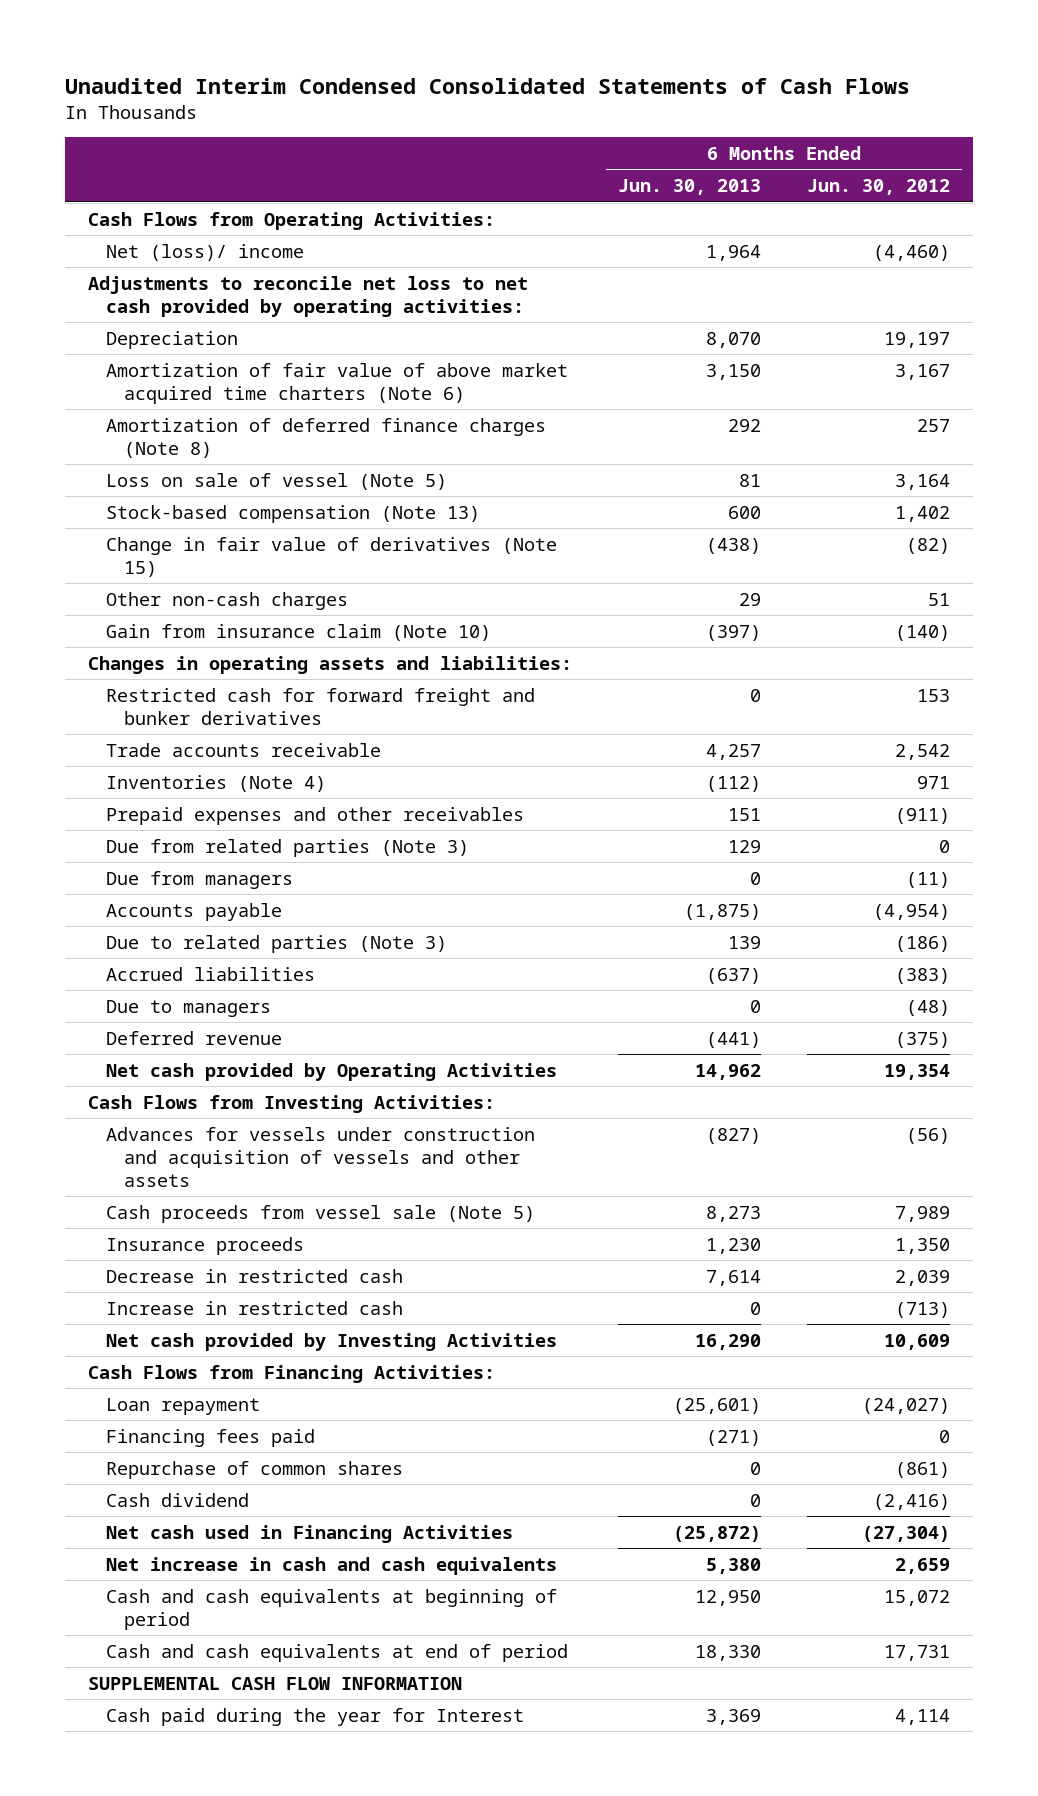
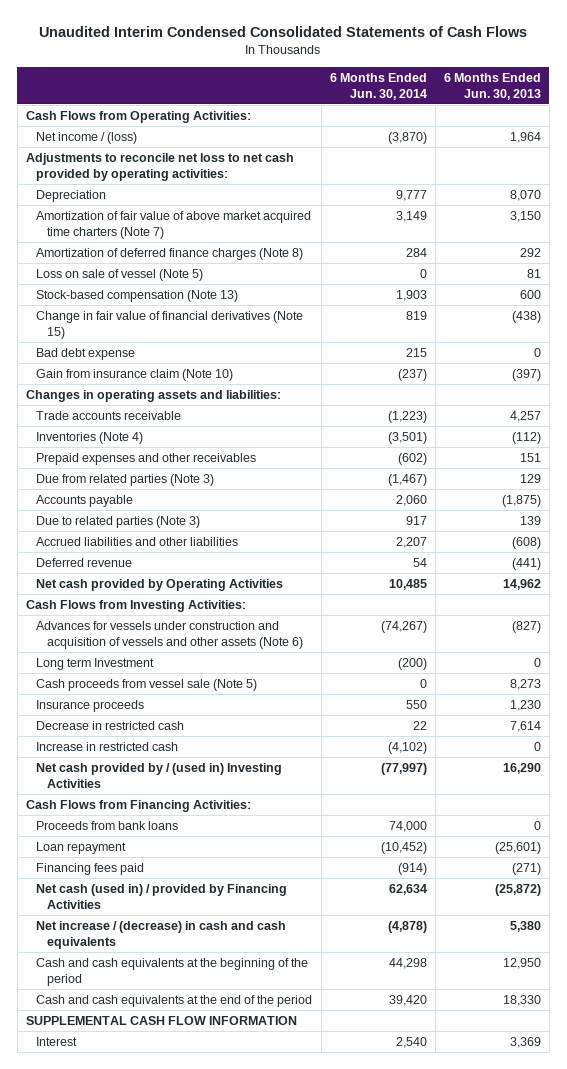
[806,179,950,196] Jun. 30, 2012 -> none
none -> [329,72,427,101] 6 Months Ended Jun. 30, 2014
[105,243,304,261] Net (loss)/ income -> [36,131,138,144] Net income / (loss)
[105,362,568,404] Amortization of fair value of above market acquired time charters (Note 6) -> [36,210,312,239] Amortization of fair value of above market acquired time charters (Note 7)
[105,591,348,610] Other non-cash charges -> none
[105,536,557,577] Change in fair value of derivatives (Note 15) -> [36,310,304,339] Change in fair value of financial derivatives (Note 15)
none -> [36,347,136,360] Bad debt expense
[105,687,535,725] Restricted cash for forward freight and bunker derivatives -> none
[105,870,293,889] Due from managers -> none
[105,999,271,1017] Due to managers -> none
[105,966,315,981] Accrued liabilities -> [36,536,239,546] Accrued liabilities and other liabilities
[705,967,761,984] (637) -> [511,536,541,549] (608)
[105,1126,535,1187] Advances for vessels under construction and acquisition of vessels and other assets -> [36,620,303,649] Advances for vessels under construction and acquisition of vessels and other assets (Note 6)
none -> [36,657,155,670] Long term Investment
[105,1332,557,1351] Net cash provided by Investing Activities -> [36,762,283,788] Net cash provided by / (used in) Investing Activities
none -> [36,820,179,830] Proceeds from bank loans
[105,1460,403,1479] Repurchase of common shares -> none
[105,1492,249,1507] Cash dividend -> none
[105,1524,513,1543] Net cash used in Financing Activities -> [36,883,288,909] Net cash (used in) / provided by Financing Activities
[105,1556,557,1575] Net increase in cash and cash equivalents -> [36,920,287,949] Net increase / (decrease) in cash and cash equivalents
[105,1588,557,1630] Cash and cash equivalents at beginning of period -> [36,957,309,986] Cash and cash equivalents at the beginning of the period
[105,1643,568,1662] Cash and cash equivalents at end of period -> [36,994,313,1007] Cash and cash equivalents at the end of the period
[105,1707,524,1726] Cash paid during the year for Interest -> [36,1036,78,1046] Interest

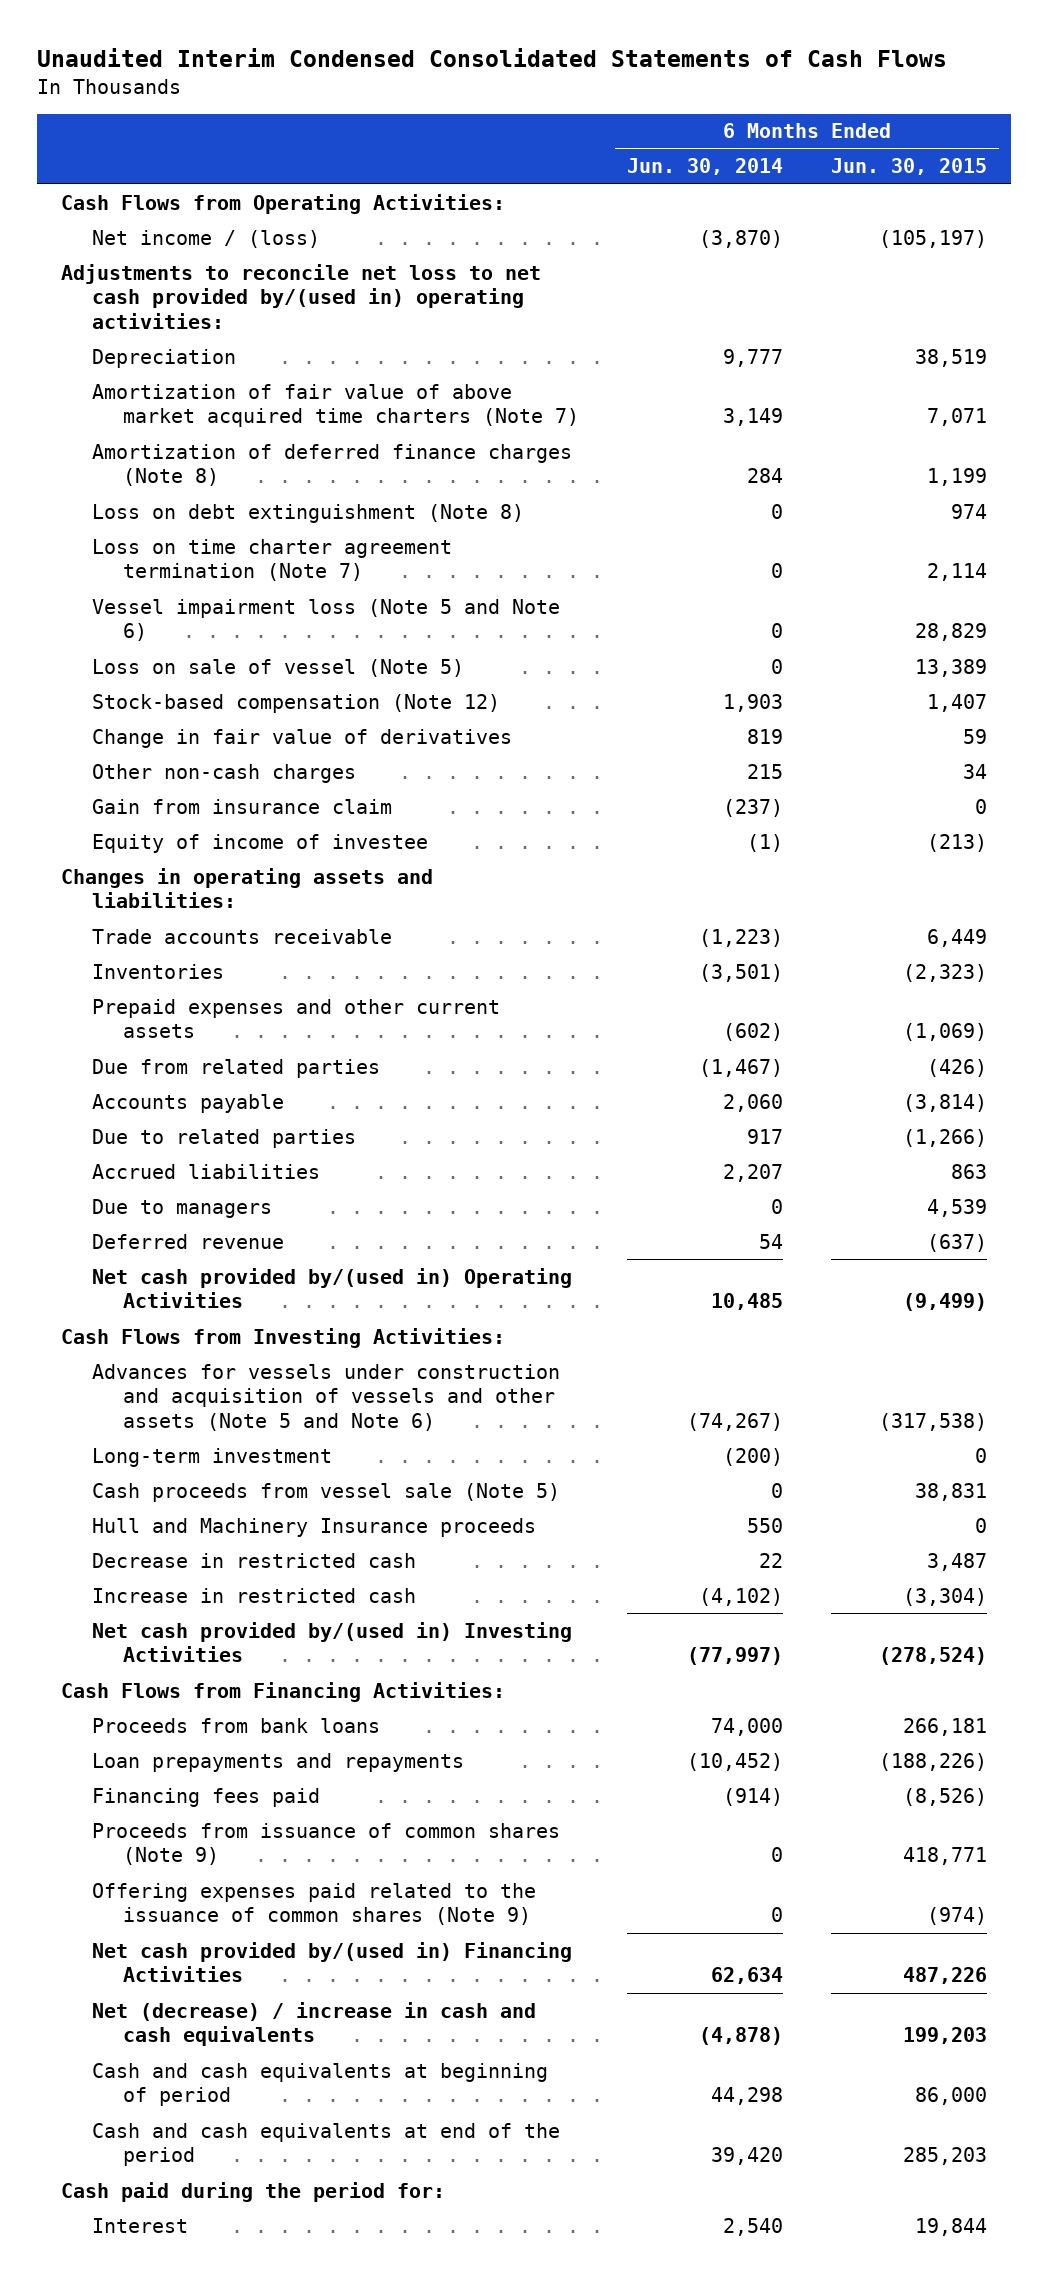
[443,72,541,101] 6 Months Ended Jun. 30, 2013 -> none
none -> [831,158,988,176] Jun. 30, 2015
[26,152,295,181] Adjustments to reconcile net loss to net cash provided by operating activities: -> [60,263,541,329] Adjustments to reconcile net loss to net cash provided by/(used in) operating activities:
none -> [91,503,524,523] Loss on debt extinguishment (Note 8)
none -> [91,538,452,582] Loss on time charter agreement termination (Note 7)
none -> [91,598,560,642] Vessel impairment loss (Note 5 and Note 6)
[36,289,239,302] Stock-based compensation (Note 13) -> [91,693,500,713] Stock-based compensation (Note 12)
[36,310,304,339] Change in fair value of financial derivatives (Note 15) -> [91,728,512,748] Change in fair value of derivatives
[36,347,136,360] Bad debt expense -> [91,763,356,783] Other non-cash charges
[36,368,234,381] Gain from insurance claim (Note 10) -> [91,798,392,814] Gain from insurance claim
none -> [91,833,428,853] Equity of income of investee
[36,431,144,444] Inventories (Note 4) -> [91,963,224,979] Inventories
[36,452,257,465] Prepaid expenses and other receivables -> [91,998,500,1039] Prepaid expenses and other current assets
[36,473,215,486] Due from related parties (Note 3) -> [91,1058,380,1078] Due from related parties
[36,515,201,528] Due to related parties (Note 3) -> [91,1128,356,1148] Due to related parties
[36,536,239,546] Accrued liabilities and other liabilities -> [91,1163,320,1179] Accrued liabilities
none -> [91,1198,272,1218] Due to managers
[36,578,284,591] Net cash provided by Operating Activities -> [91,1267,572,1309] Net cash provided by/(used in) Operating Activities
[36,620,303,649] Advances for vessels under construction and acquisition of vessels and other assets (Note 6) -> [91,1363,560,1431] Advances for vessels under construction and acquisition of vessels and other assets (Note 5 and Note 6)
[36,657,155,670] Long term Investment -> [91,1447,332,1467] Long-term investment
[36,699,145,712] Insurance proceeds -> [91,1517,536,1537] Hull and Machinery Insurance proceeds
[36,762,283,788] Net cash provided by / (used in) Investing Activities -> [91,1621,572,1663] Net cash provided by/(used in) Investing Activities
[36,841,127,854] Loan repayment -> [91,1752,464,1772] Loan prepayments and repayments
none -> [91,1822,560,1866] Proceeds from issuance of common shares (Note 9)
none -> [91,1882,536,1926] Offering expenses paid related to the issuance of common shares (Note 9)
[36,883,288,909] Net cash (used in) / provided by Financing Activities -> [91,1941,572,1983] Net cash provided by/(used in) Financing Activities
[36,920,287,949] Net increase / (decrease) in cash and cash equivalents -> [91,2001,536,2047] Net (decrease) / increase in cash and cash equivalents
[36,957,309,986] Cash and cash equivalents at the beginning of the period -> [91,2062,548,2107] Cash and cash equivalents at beginning of period
[36,994,313,1007] Cash and cash equivalents at the end of the period -> [91,2122,560,2167] Cash and cash equivalents at end of the period
[26,1015,298,1025] SUPPLEMENTAL CASH FLOW INFORMATION -> [60,2181,445,2202] Cash paid during the period for:

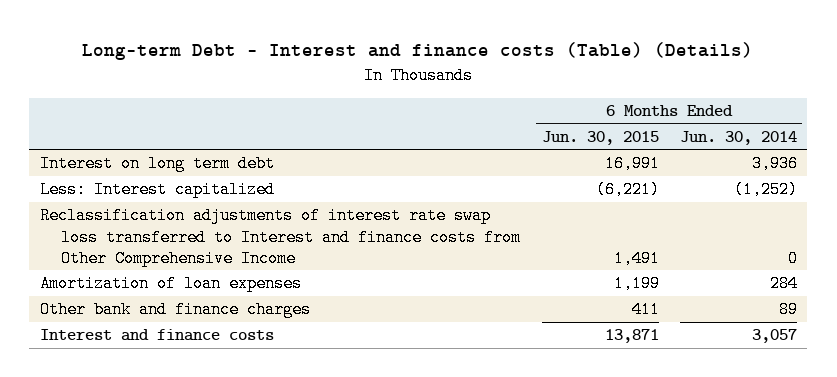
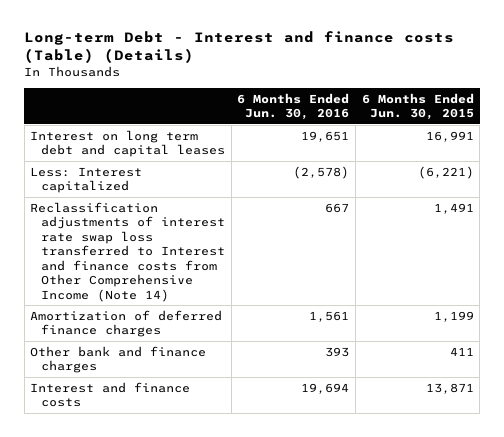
[679,130,797,145] Jun. 30, 2014 -> none
none -> [237,92,350,121] 6 Months Ended Jun. 30, 2016
[39,155,275,173] Interest on long term debt -> [30,129,225,158] Interest on long term debt and capital leases
[39,207,522,267] Reclassification adjustments of interest rate swap loss transferred to Interest and finance costs from Other Comprehensive Income -> [30,201,225,302] Reclassification adjustments of interest rate swap loss transferred to Interest and finance costs from Other Comprehensive Income (Note 14)
[39,275,302,293] Amortization of loan expenses -> [30,309,223,338] Amortization of deferred finance charges

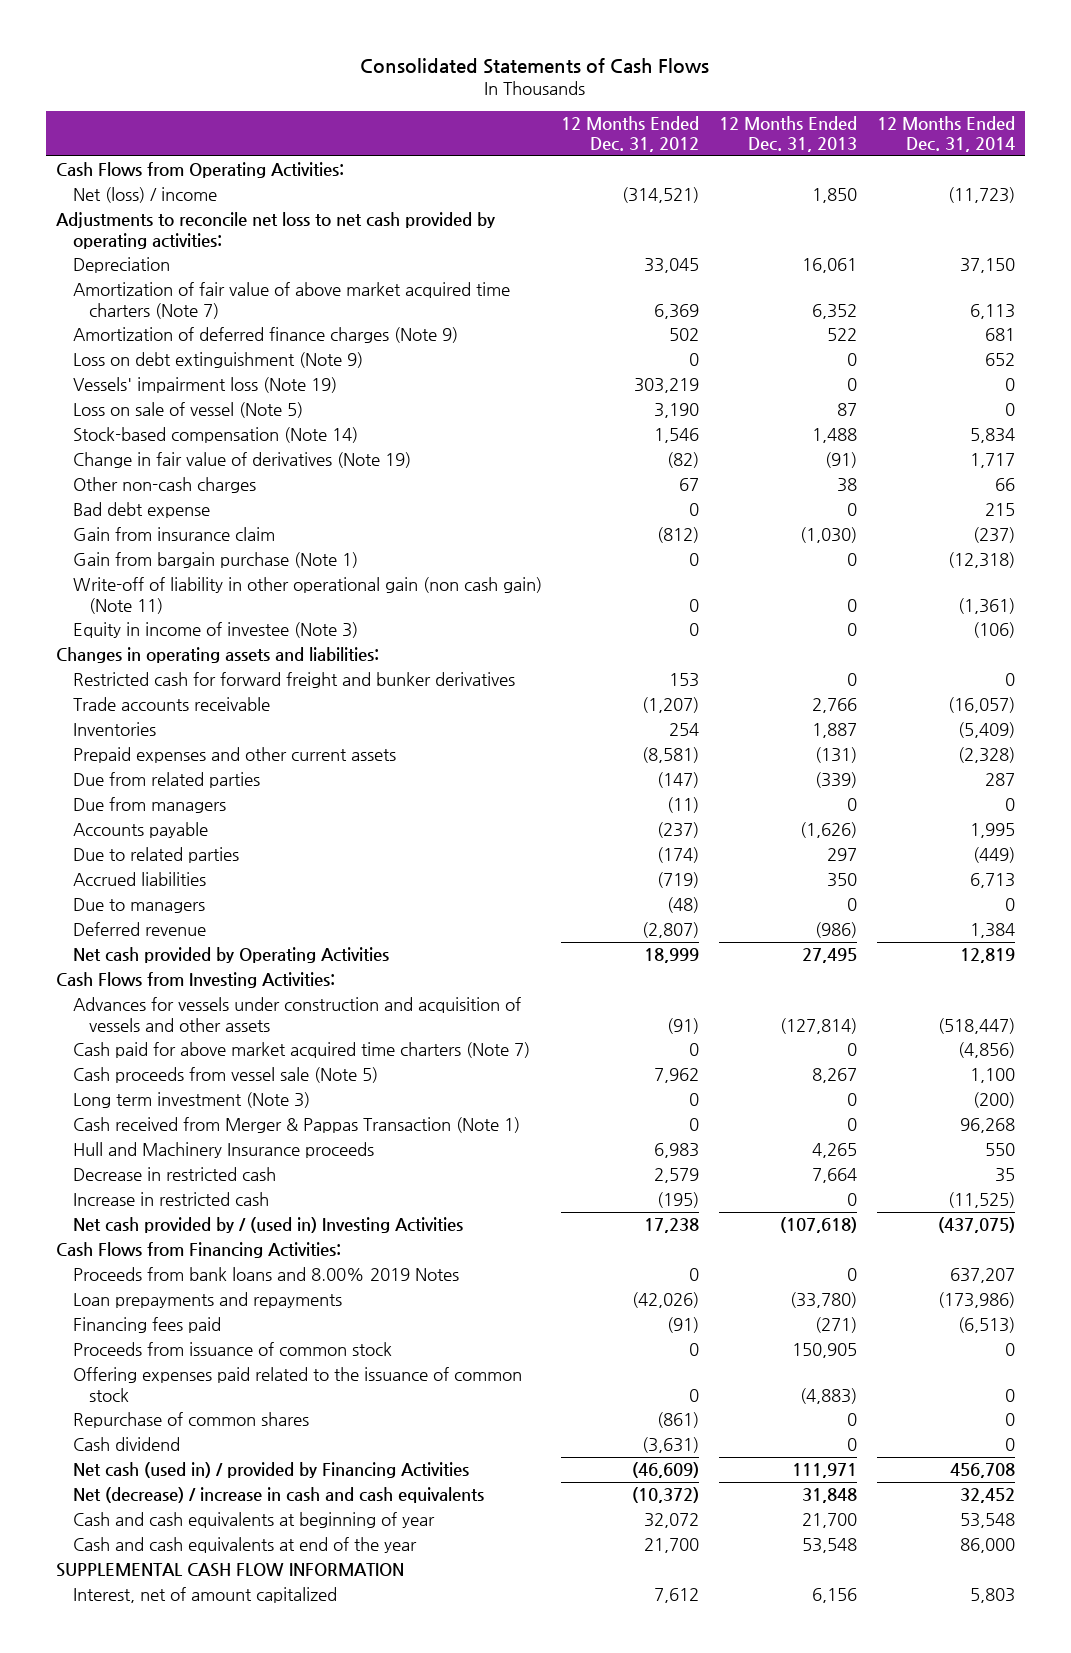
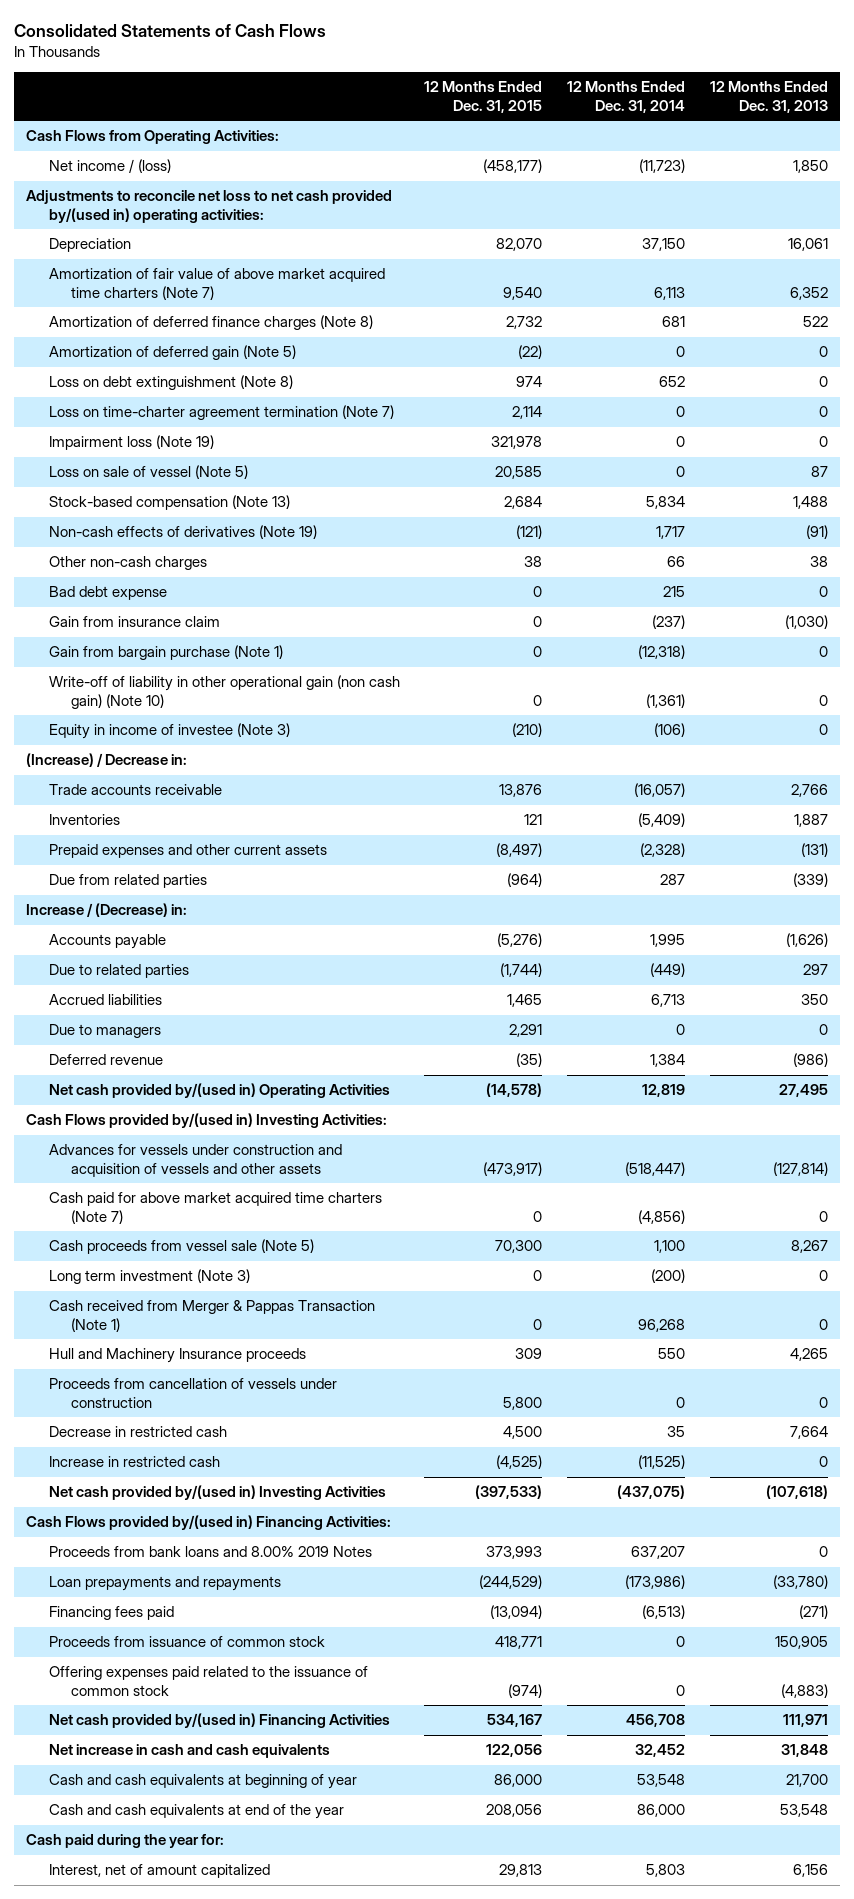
[561,115,700,153] 12 Months Ended Dec. 31, 2012 -> none
none -> [424,81,543,113] 12 Months Ended Dec. 31, 2015
[72,187,217,204] Net (loss) / income -> [48,159,171,174] Net income / (loss)
[55,212,495,249] Adjustments to reconcile net loss to net cash provided by operating activities: -> [26,190,393,223] Adjustments to reconcile net loss to net cash provided by/(used in) operating activities:
[72,327,458,344] Amortization of deferred finance charges (Note 9) -> [48,315,373,331] Amortization of deferred finance charges (Note 8)
none -> [48,345,296,361] Amortization of deferred gain (Note 5)
[72,352,363,369] Loss on debt extinguishment (Note 9) -> [48,375,293,391] Loss on debt extinguishment (Note 8)
none -> [48,405,394,421] Loss on time-charter agreement termination (Note 7)
[72,377,337,394] Vessels' impairment loss (Note 19) -> [48,435,214,451] Impairment loss (Note 19)
[72,427,358,444] Stock-based compensation (Note 14) -> [48,495,290,511] Stock-based compensation (Note 13)
[72,452,411,469] Change in fair value of derivatives (Note 19) -> [48,525,317,540] Non-cash effects of derivatives (Note 19)
[72,577,542,614] Write-off of liability in other operational gain (non cash gain) (Note 11) -> [48,675,400,709] Write-off of liability in other operational gain (non cash gain) (Note 10)
[55,647,379,664] Changes in operating assets and liabilities: -> none
[72,672,515,689] Restricted cash for forward freight and bunker derivatives -> none
none -> [26,753,188,768] (Increase) / Decrease in:
[72,797,226,814] Due from managers -> none
none -> [26,903,188,918] Increase / (Decrease) in:
[72,947,389,964] Net cash provided by Operating Activities -> [48,1083,390,1099] Net cash provided by/(used in) Operating Activities
[55,972,335,989] Cash Flows from Investing Activities: -> [26,1113,388,1129] Cash Flows provided by/(used in) Investing Activities:
none -> [48,1378,337,1408] Proceeds from cancellation of vessels under construction
[72,1217,463,1234] Net cash provided by / (used in) Investing Activities -> [48,1485,386,1501] Net cash provided by/(used in) Investing Activities
[55,1242,341,1259] Cash Flows from Financing Activities: -> [26,1515,392,1531] Cash Flows provided by/(used in) Financing Activities:
[72,1412,309,1429] Repurchase of common shares -> none
[72,1437,180,1452] Cash dividend -> none
[72,1462,469,1479] Net cash (used in) / provided by Financing Activities -> [48,1713,390,1729] Net cash provided by/(used in) Financing Activities
[72,1487,484,1504] Net (decrease) / increase in cash and cash equivalents -> [48,1744,330,1759] Net increase in cash and cash equivalents
[55,1563,404,1578] SUPPLEMENTAL CASH FLOW INFORMATION -> [26,1834,225,1849] Cash paid during the year for:

